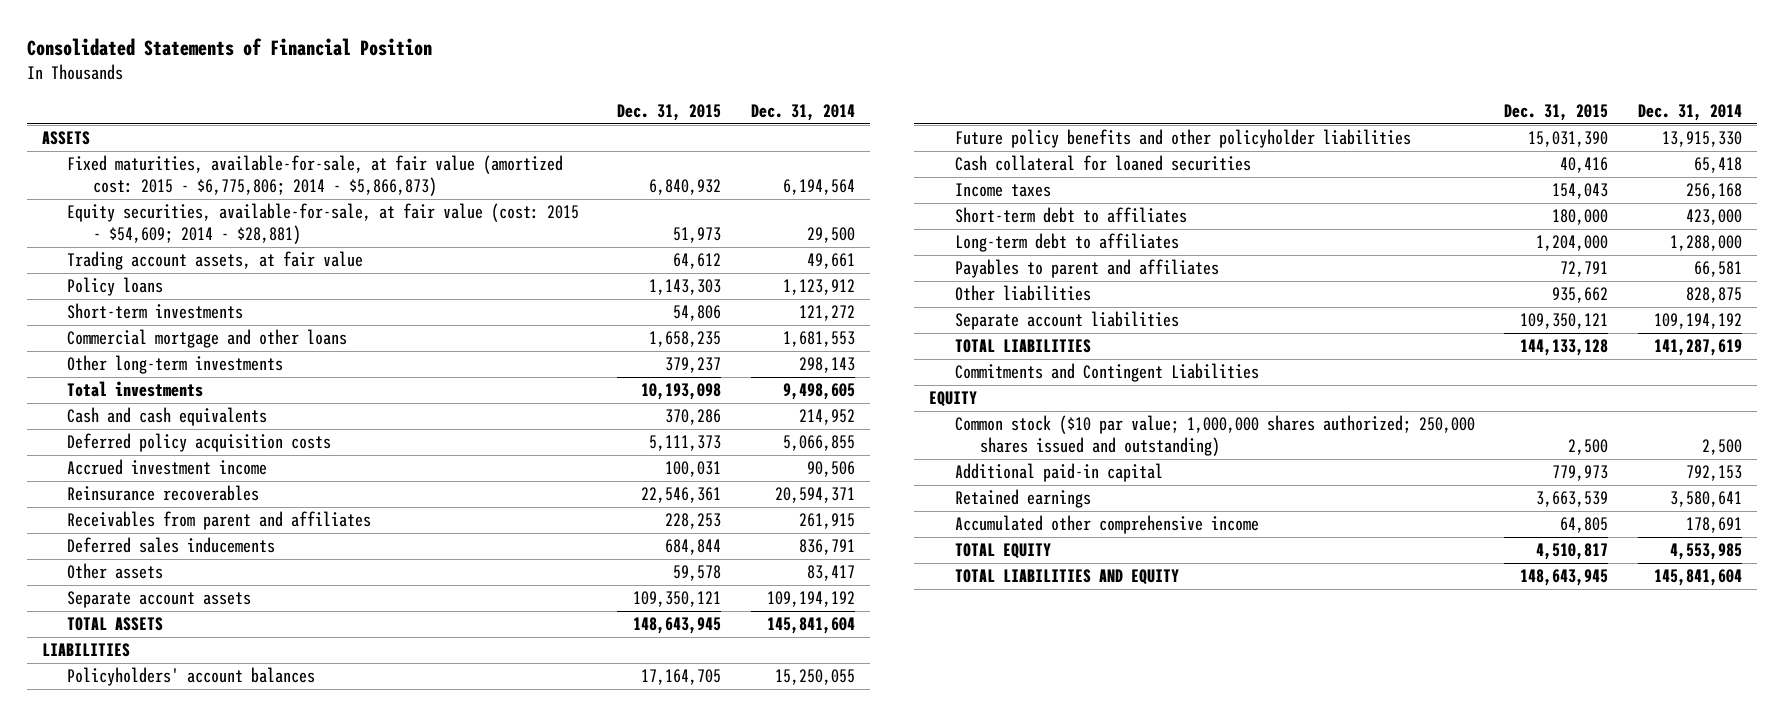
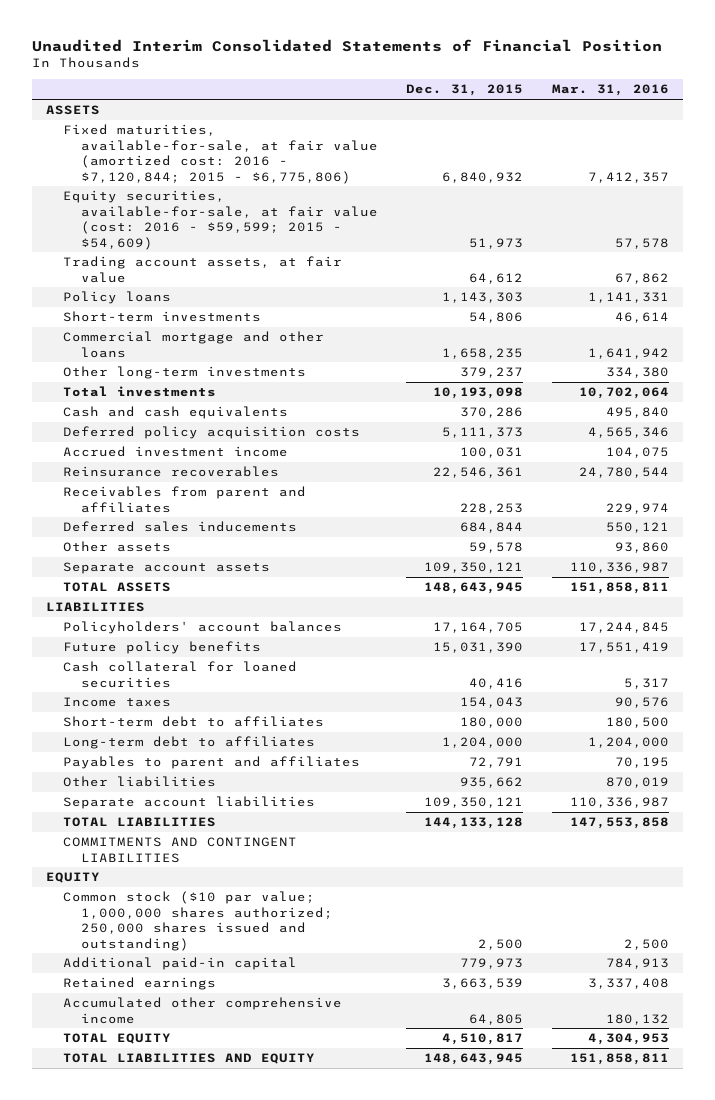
[27,38,433,57] Consolidated Statements of Financial Position -> [31,38,662,52] Unaudited Interim Consolidated Statements of Financial Position
[750,103,855,121] Dec. 31, 2014 -> none
none -> [551,84,669,97] Mar. 31, 2016
[67,155,564,197] Fixed maturities, available-for-sale, at fair value (amortized cost: 2015 - $6,775,806; 2014 - $5,866,873) -> [63,124,378,184] Fixed maturities, available-for-sale, at fair value (amortized cost: 2016 - $7,120,844; 2015 - $6,775,806)
[67,203,580,245] Equity securities, available-for-sale, at fair value (cost: 2015 - $54,609; 2014 - $28,881) -> [63,190,378,250] Equity securities, available-for-sale, at fair value (cost: 2016 - $59,599; 2015 - $54,609)
[954,129,1411,149] Future policy benefits and other policyholder liabilities -> [63,641,262,655] Future policy benefits
[954,363,1259,383] Commitments and Contingent Liabilities -> [63,837,298,863] COMMITMENTS AND CONTINGENT LIABILITIES

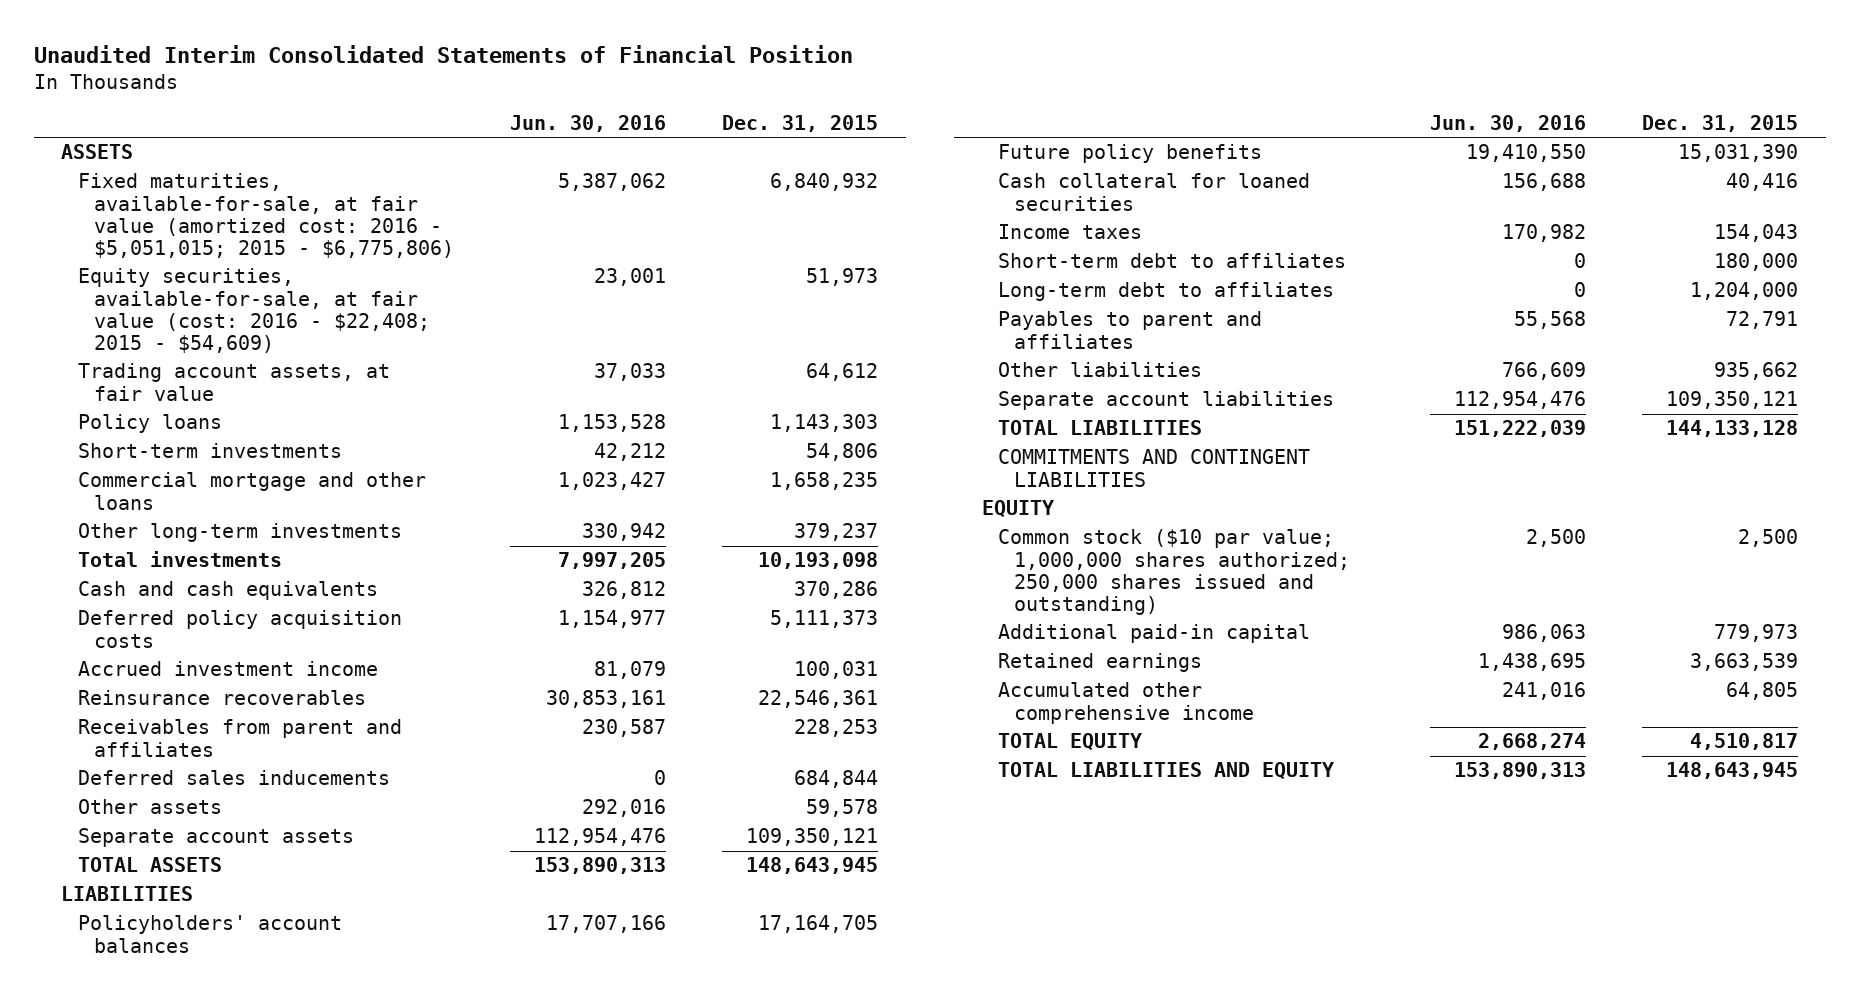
[551,84,669,97] Mar. 31, 2016 -> none
none -> [509,115,666,133] Jun. 30, 2016
[63,124,378,184] Fixed maturities, available-for-sale, at fair value (amortized cost: 2016 - $7,120,844; 2015 - $6,775,806) -> [77,173,454,259] Fixed maturities, available-for-sale, at fair value (amortized cost: 2016 - $5,051,015; 2015 - $6,775,806)
[63,190,378,250] Equity securities, available-for-sale, at fair value (cost: 2016 - $59,599; 2015 - $54,609) -> [77,268,430,354] Equity securities, available-for-sale, at fair value (cost: 2016 - $22,408; 2015 - $54,609)

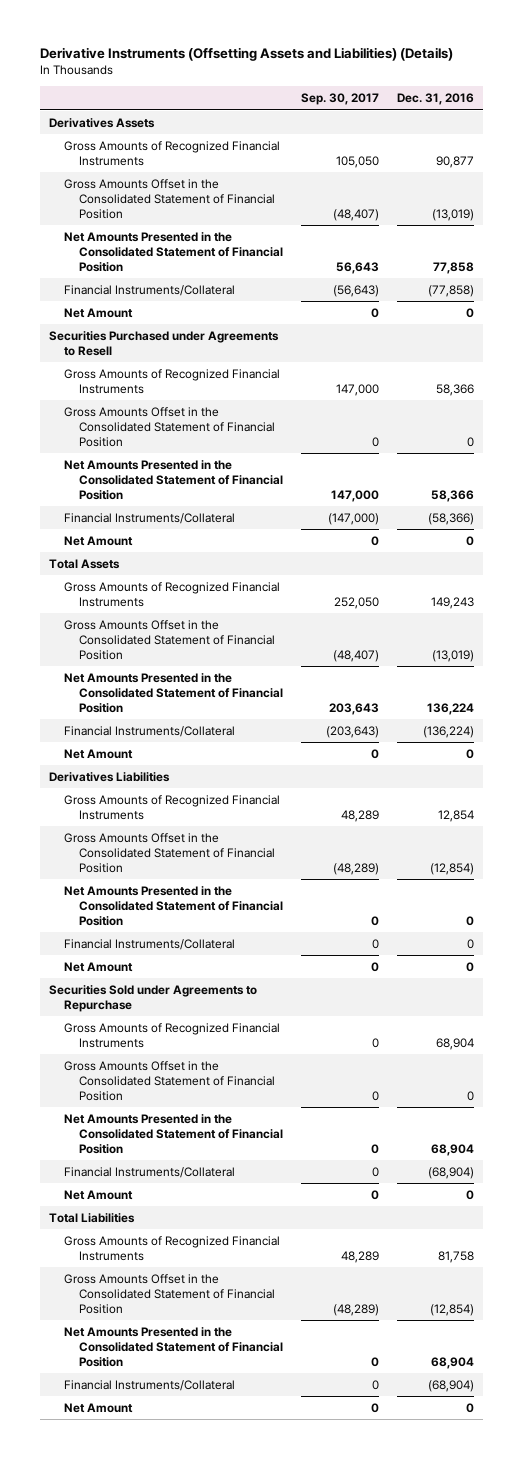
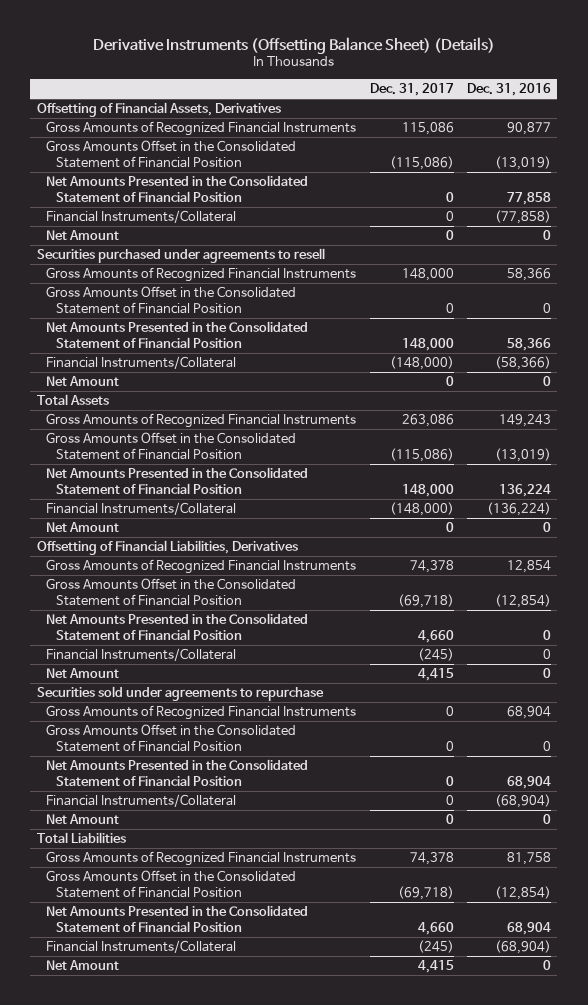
[39,47,453,62] Derivative Instruments (Offsetting Assets and Liabilities) (Details) -> [92,36,495,54] Derivative Instruments (Offsetting Balance Sheet) (Details)
[300,93,379,106] Sep. 30, 2017 -> none
none -> [369,82,454,96] Dec. 31, 2017
[49,117,156,128] Derivatives Assets -> none
none -> [36,102,281,118] Offsetting of Financial Assets, Derivatives
[49,330,280,356] Securities Purchased under Agreements to Resell -> [36,248,325,264] Securities purchased under agreements to resell
[49,771,171,782] Derivatives Liabilities -> none
none -> [36,540,298,556] Offsetting of Financial Liabilities, Derivatives
[49,984,258,1012] Securities Sold under Agreements to Repurchase -> [36,686,324,702] Securities sold under agreements to repurchase

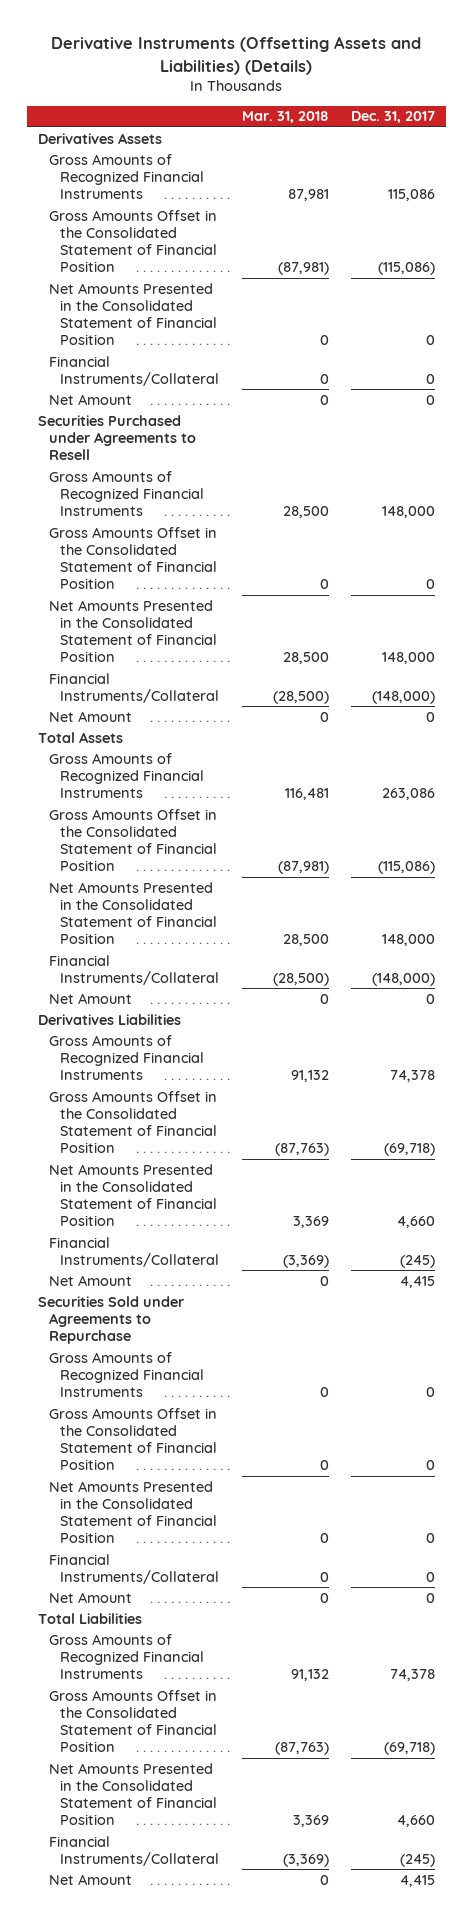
[92,36,495,54] Derivative Instruments (Offsetting Balance Sheet) (Details) -> [51,36,422,75] Derivative Instruments (Offsetting Assets and Liabilities) (Details)
[466,82,551,96] Dec. 31, 2016 -> none
none -> [241,111,329,124] Mar. 31, 2018
[36,102,281,118] Offsetting of Financial Assets, Derivatives -> none
none -> [38,132,163,144] Derivatives Assets
[36,248,325,264] Securities purchased under agreements to resell -> [38,414,197,461] Securities Purchased under Agreements to Resell
[36,540,298,556] Offsetting of Financial Liabilities, Derivatives -> none
none -> [38,1013,182,1025] Derivatives Liabilities
[36,686,324,702] Securities sold under agreements to repurchase -> [38,1295,185,1345] Securities Sold under Agreements to Repurchase

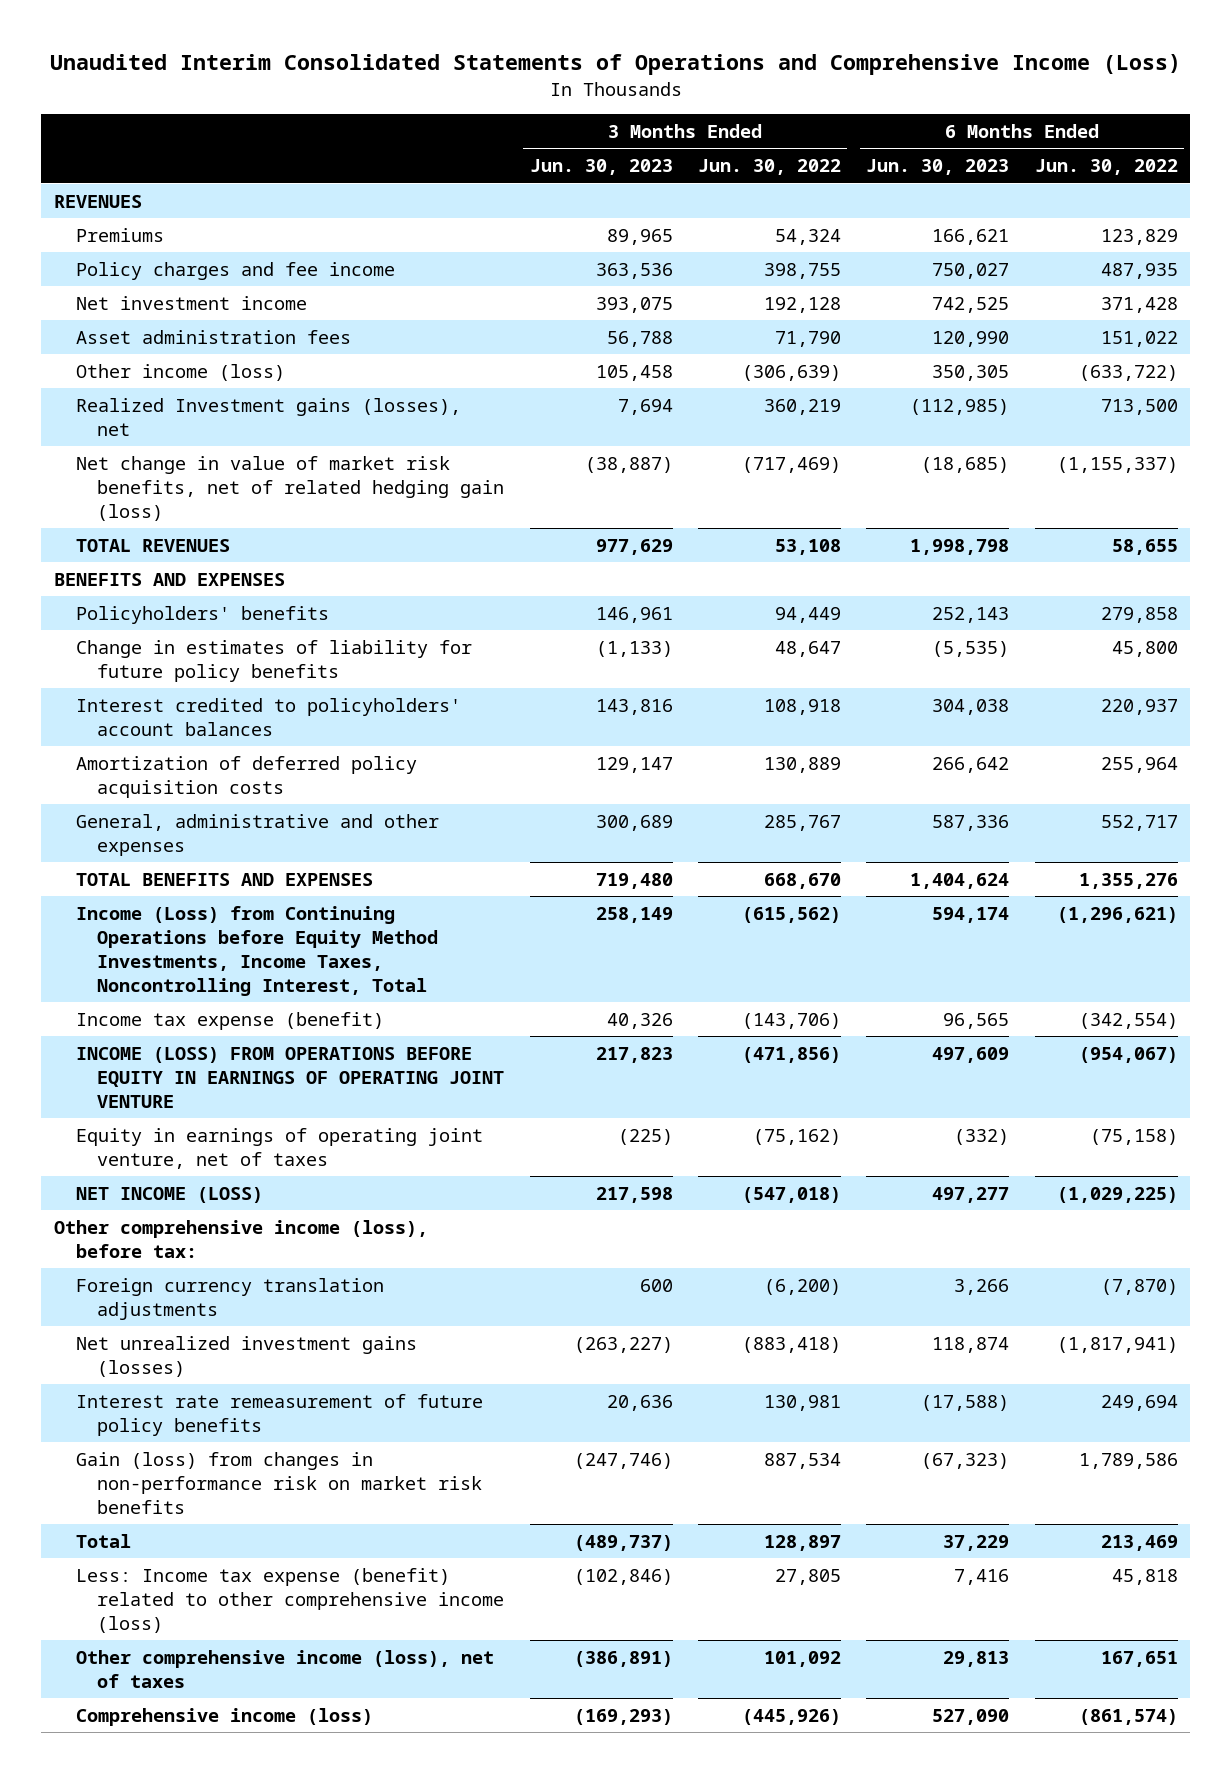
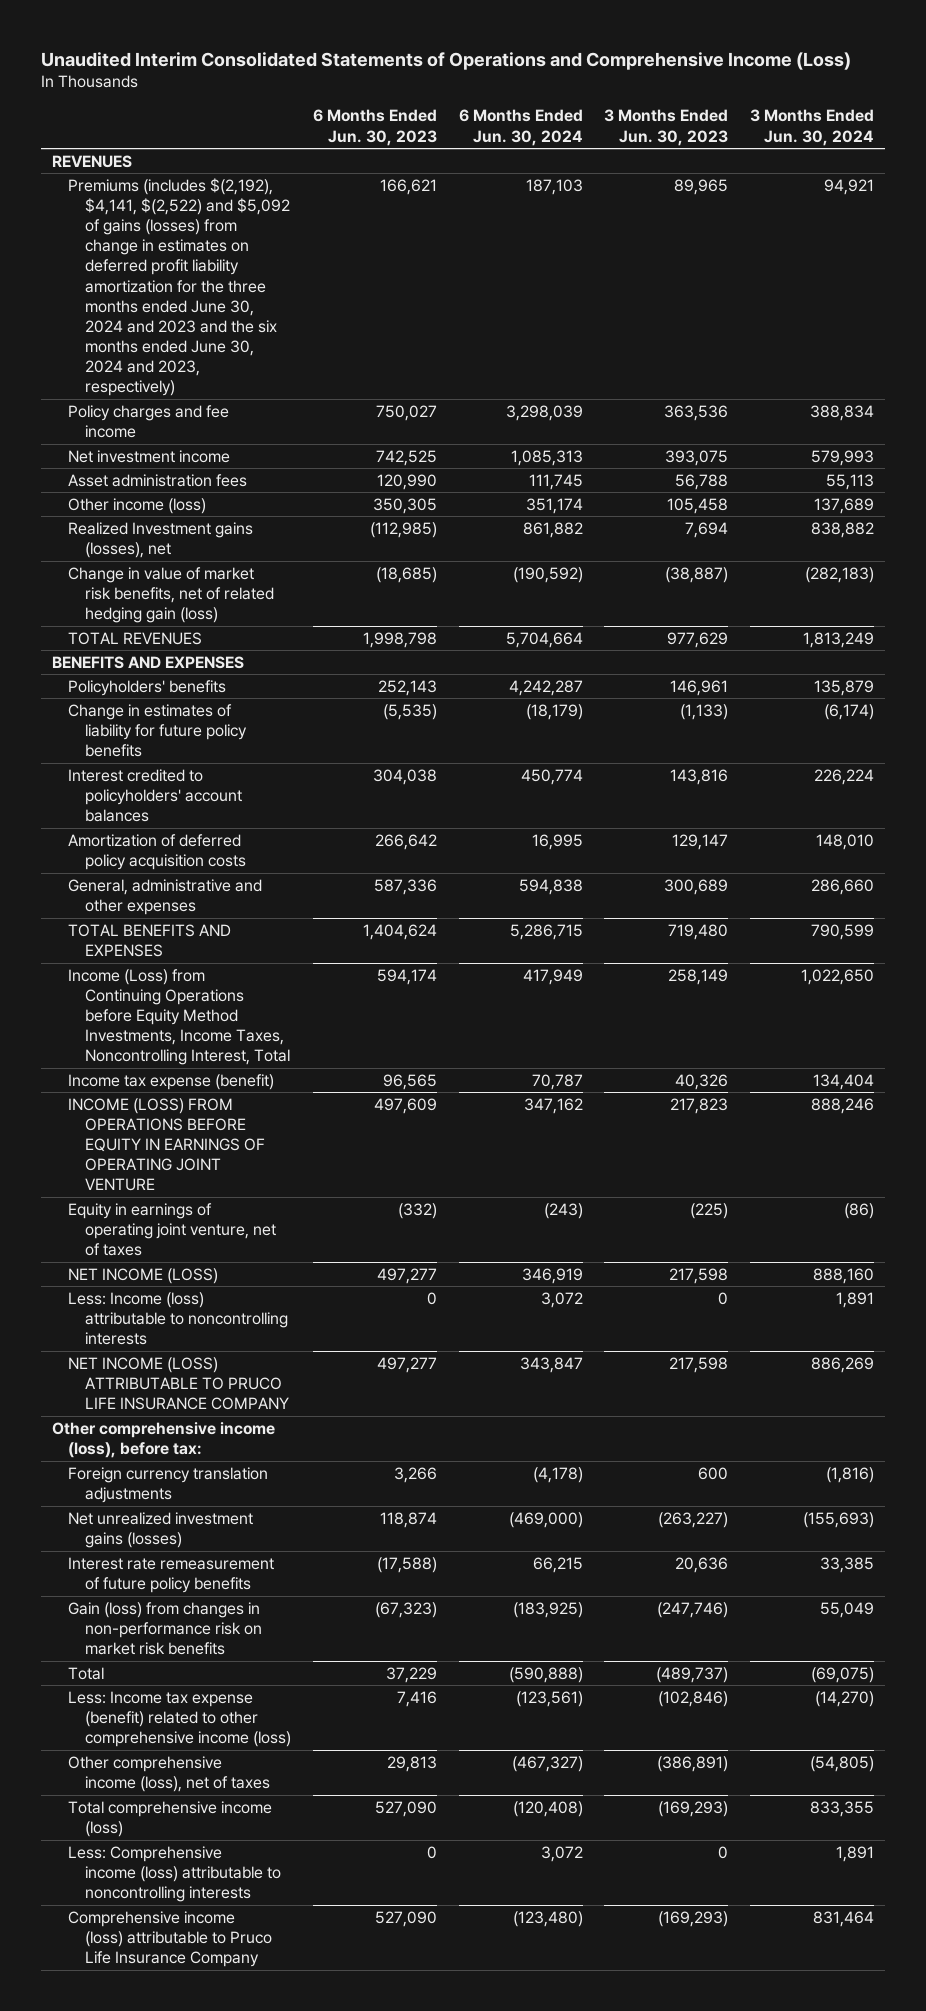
[697,159,841,176] Jun. 30, 2022 -> none
[1034,159,1178,176] Jun. 30, 2022 -> none
none -> [458,109,583,146] 6 Months Ended Jun. 30, 2024
none -> [749,109,874,146] 3 Months Ended Jun. 30, 2024
[75,227,164,242] Premiums -> [68,177,291,397] Premiums (includes $(2,192), $4,141, $(2,522) and $5,092 of gains (losses) from change in estimates on deferred profit liability amortization for the three months ended June 30, 2024 and 2023 and the six months ended June 30, 2024 and 2023, respectively)
[75,455,505,521] Net change in value of market risk benefits, net of related hedging gain (loss) -> [68,566,275,624] Change in value of market risk benefits, net of related hedging gain (loss)
none -> [68,1291,289,1346] Less: Income (loss) attributable to noncontrolling interests
none -> [68,1356,290,1411] NET INCOME (LOSS) ATTRIBUTABLE TO PRUCO LIFE INSURANCE COMPANY
none -> [68,1800,273,1838] Total comprehensive income (loss)
none -> [68,1845,282,1903] Less: Comprehensive income (loss) attributable to noncontrolling interests
[75,1707,373,1726] Comprehensive income (loss) -> [68,1910,273,1968] Comprehensive income (loss) attributable to Pruco Life Insurance Company

